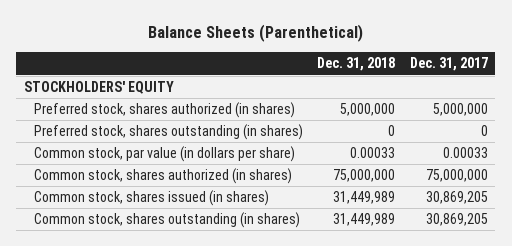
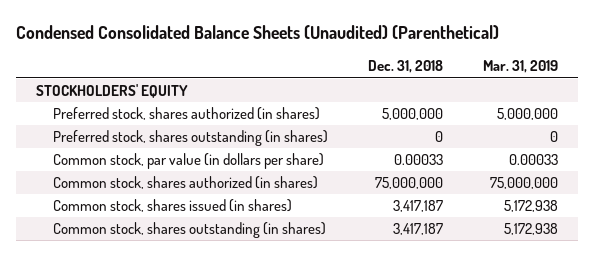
[147,24,363,43] Balance Sheets (Parenthetical) -> [15,25,499,40] Condensed Consolidated Balance Sheets (Unaudited) (Parenthetical)
[409,57,488,72] Dec. 31, 2017 -> none
none -> [482,60,558,74] Mar. 31, 2019
[333,191,396,205] 31,449,989 -> [392,200,443,213] 3,417,187
[333,213,396,227] 31,449,989 -> [392,223,443,236] 3,417,187

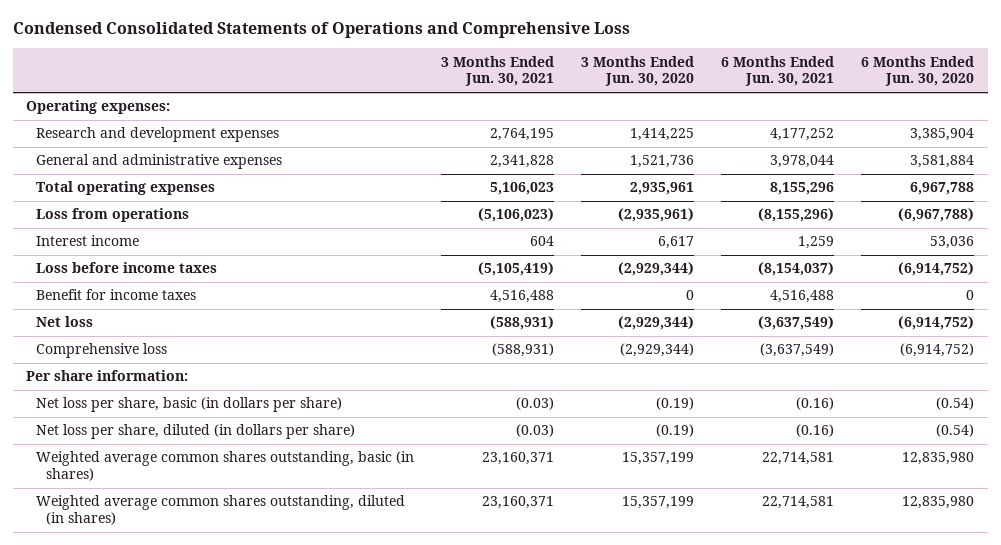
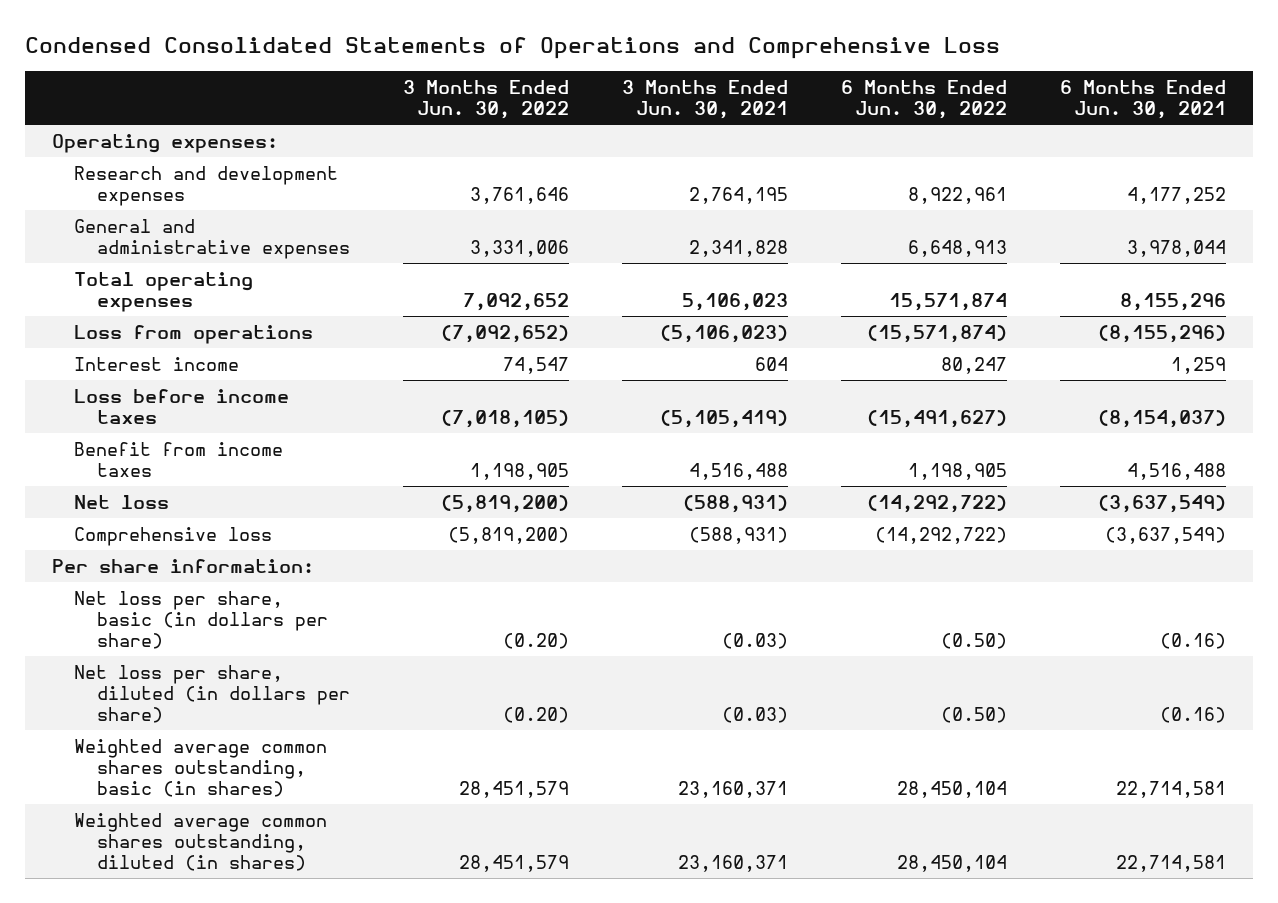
[581,55,695,87] 3 Months Ended Jun. 30, 2020 -> none
[861,55,975,87] 6 Months Ended Jun. 30, 2020 -> none
none -> [402,79,569,119] 3 Months Ended Jun. 30, 2022
none -> [841,79,1008,119] 6 Months Ended Jun. 30, 2022
[36,289,197,301] Benefit for income taxes -> [74,442,284,477] Benefit from income taxes

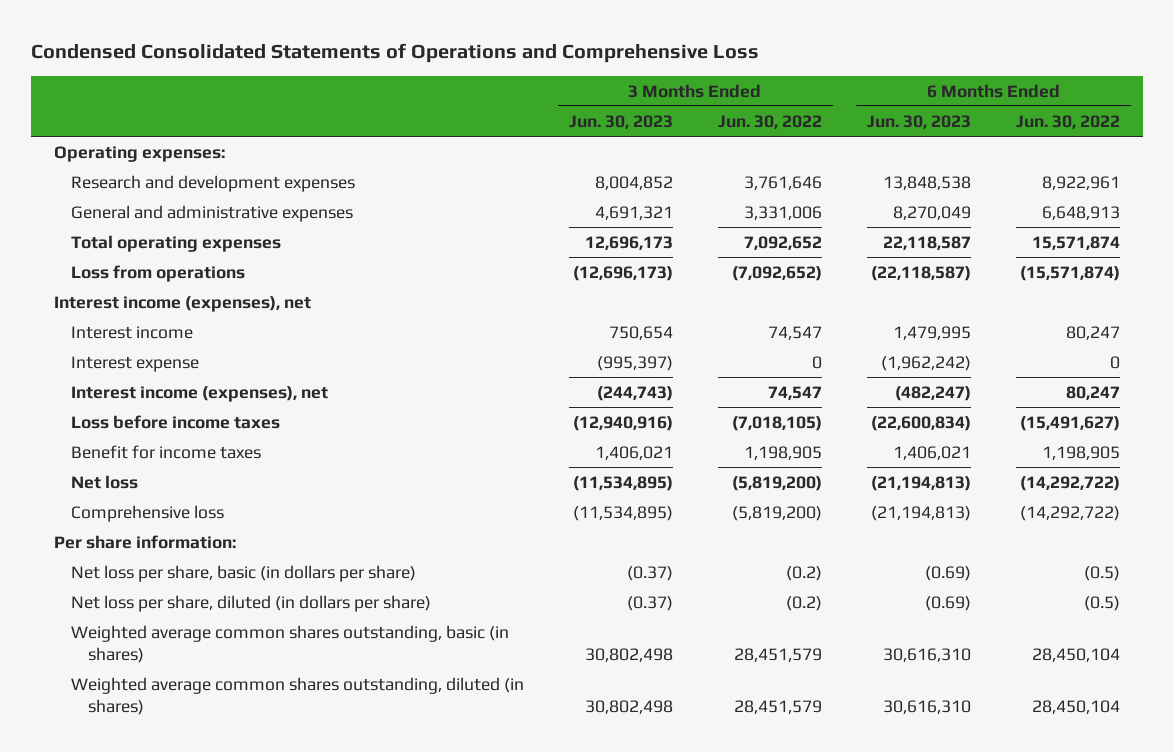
[622,79,789,119] 3 Months Ended Jun. 30, 2021 -> none
[1060,79,1227,119] 6 Months Ended Jun. 30, 2021 -> none
none -> [568,114,673,129] Jun. 30, 2023
none -> [867,114,972,129] Jun. 30, 2023
none -> [53,295,311,312] Interest income (expenses), net
none -> [70,355,199,372] Interest expense
none -> [70,385,328,402] Interest income (expenses), net
[74,442,284,477] Benefit from income taxes -> [70,444,261,459] Benefit for income taxes
[502,632,569,649] (0.20) -> [786,565,823,581] (0.2)
[941,632,1008,649] (0.50) -> [1084,565,1121,581] (0.5)
[502,706,569,723] (0.20) -> [786,595,823,611] (0.2)
[941,706,1008,723] (0.50) -> [1084,595,1121,611] (0.5)

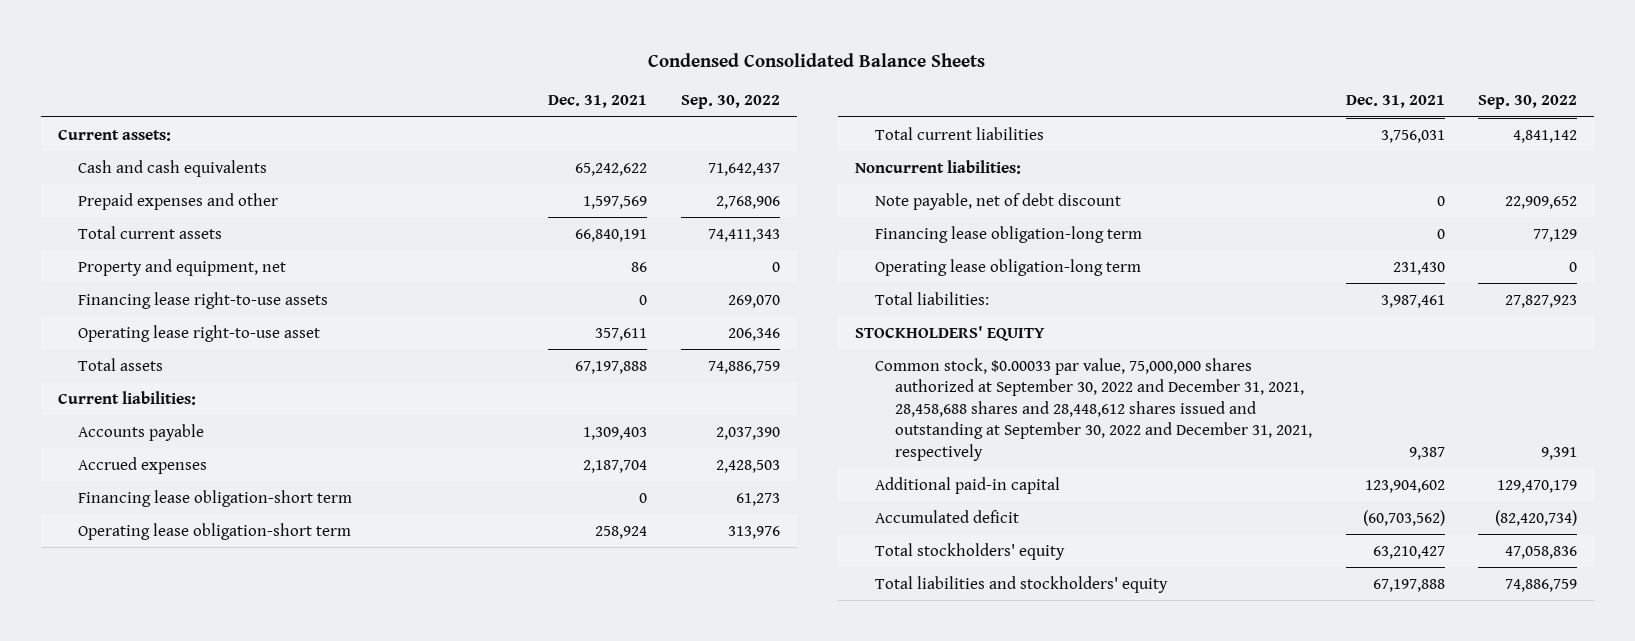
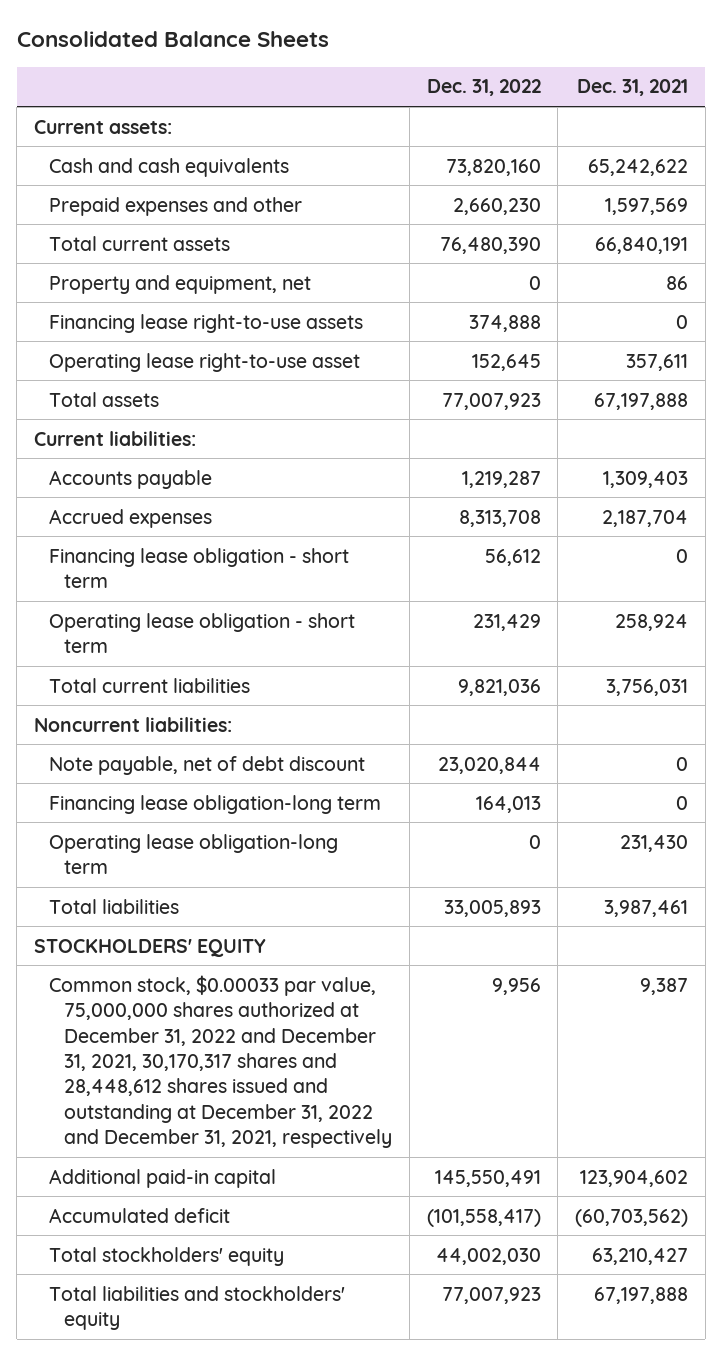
[648,52,986,67] Condensed Consolidated Balance Sheets -> [16,31,329,48] Consolidated Balance Sheets
[680,95,780,110] Sep. 30, 2022 -> none
none -> [426,79,541,97] Dec. 31, 2022
[77,489,352,507] Financing lease obligation-short term -> [48,547,349,589] Financing lease obligation - short term
[77,522,351,540] Operating lease obligation-short term -> [48,612,355,654] Operating lease obligation - short term
[875,291,990,305] Total liabilities: -> [48,898,179,914] Total liabilities
[875,357,1312,461] Common stock, $0.00033 par value, 75,000,000 shares authorized at September 30, 2022 and December 31, 2021, 28,458,688 shares and 28,448,612 shares issued and outstanding at September 30, 2022 and December 31, 2021, respectively -> [48,974,393,1149] Common stock, $0.00033 par value, 75,000,000 shares authorized at December 31, 2022 and December 31, 2021, 30,170,317 shares and 28,448,612 shares issued and outstanding at December 31, 2022 and December 31, 2021, respectively

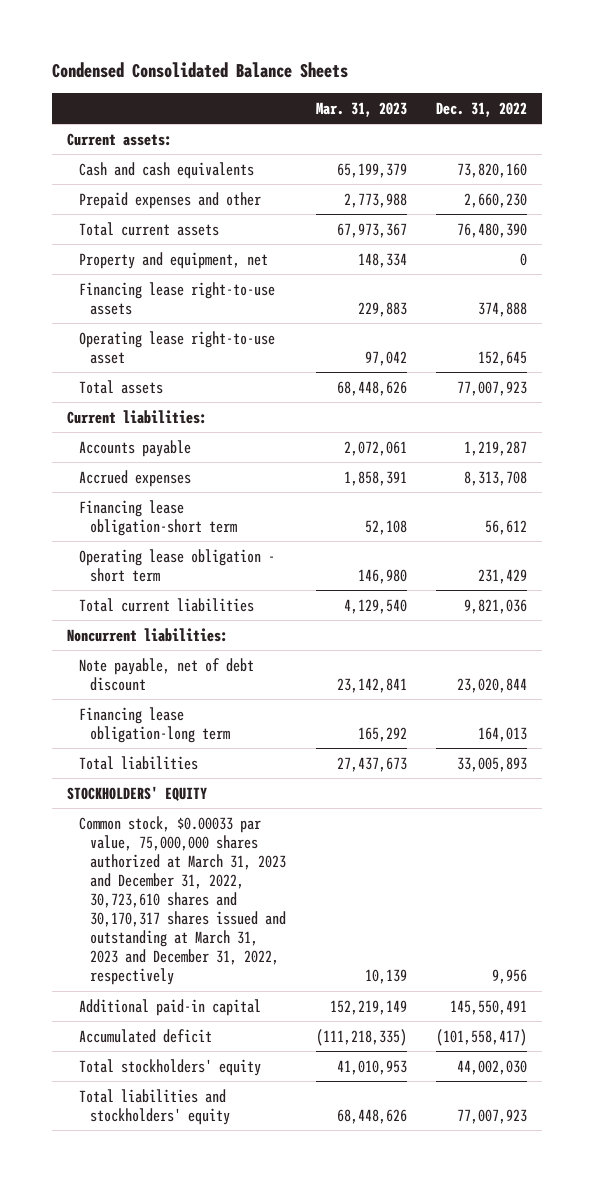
[16,31,329,48] Consolidated Balance Sheets -> [52,62,349,79] Condensed Consolidated Balance Sheets
[577,79,689,97] Dec. 31, 2021 -> none
none -> [315,101,407,117] Mar. 31, 2023
[48,547,349,589] Financing lease obligation - short term -> [78,499,237,536] Financing lease obligation-short term
[48,833,338,875] Operating lease obligation-long term -> none
[48,974,393,1149] Common stock, $0.00033 par value, 75,000,000 shares authorized at December 31, 2022 and December 31, 2021, 30,170,317 shares and 28,448,612 shares issued and outstanding at December 31, 2022 and December 31, 2021, respectively -> [78,815,286,986] Common stock, $0.00033 par value, 75,000,000 shares authorized at March 31, 2023 and December 31, 2022, 30,723,610 shares and 30,170,317 shares issued and outstanding at March 31, 2023 and December 31, 2022, respectively

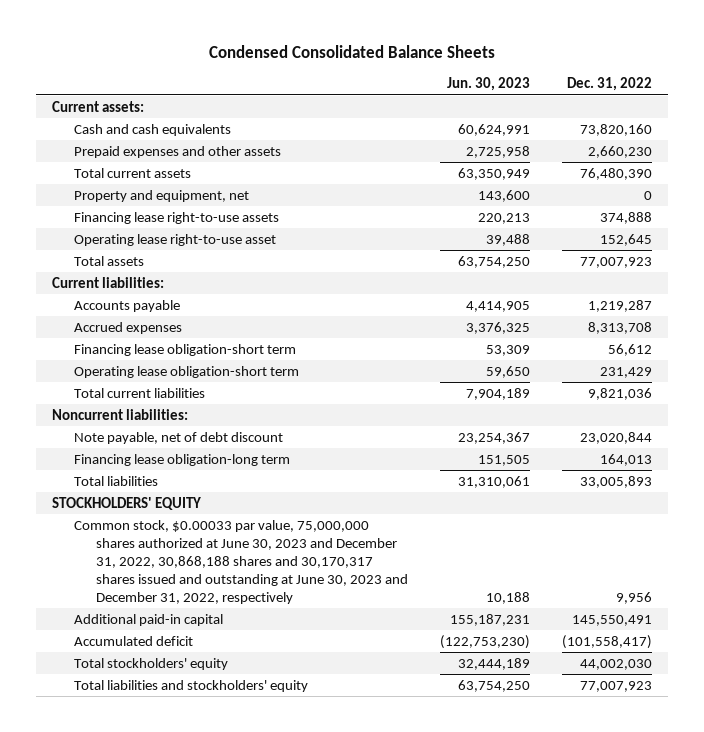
[315,101,407,117] Mar. 31, 2023 -> none
none -> [446,77,530,92] Jun. 30, 2023
[78,191,261,209] Prepaid expenses and other -> [74,145,282,158] Prepaid expenses and other assets
[78,548,275,582] Operating lease obligation - short term -> [74,365,300,378] Operating lease obligation-short term
[78,815,286,986] Common stock, $0.00033 par value, 75,000,000 shares authorized at March 31, 2023 and December 31, 2022, 30,723,610 shares and 30,170,317 shares issued and outstanding at March 31, 2023 and December 31, 2022, respectively -> [74,519,408,605] Common stock, $0.00033 par value, 75,000,000 shares authorized at June 30, 2023 and December 31, 2022, 30,868,188 shares and 30,170,317 shares issued and outstanding at June 30, 2023 and December 31, 2022, respectively

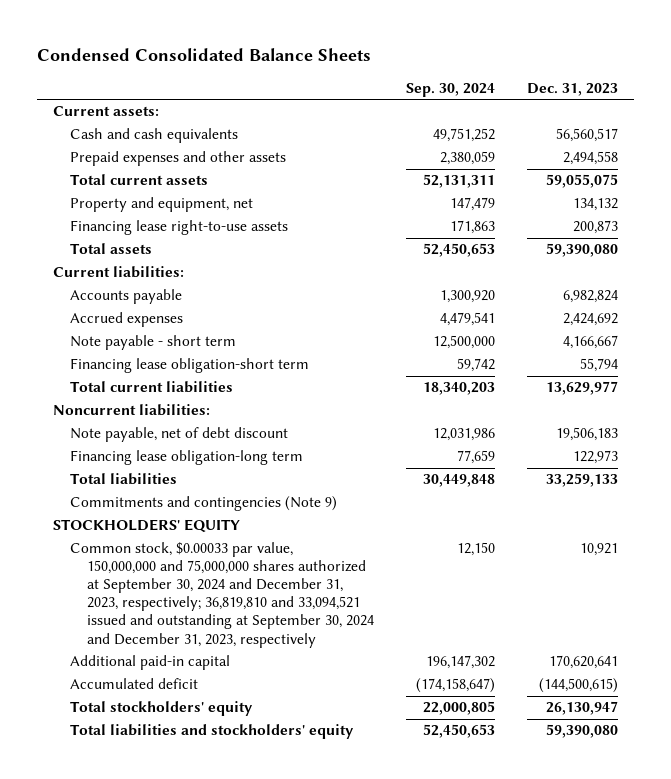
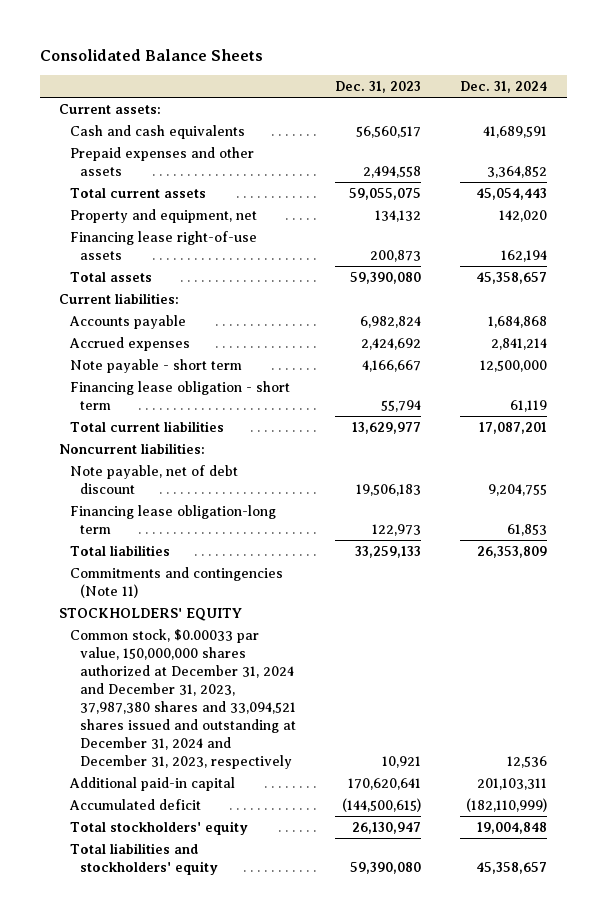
[36,48,371,62] Condensed Consolidated Balance Sheets -> [39,49,263,62] Consolidated Balance Sheets
[406,83,496,98] Sep. 30, 2024 -> none
none -> [460,81,548,94] Dec. 31, 2024
[70,220,289,236] Financing lease right-to-use assets -> [69,230,257,260] Financing lease right-of-use assets
[70,358,310,374] Financing lease obligation-short term -> [69,380,290,410] Financing lease obligation - short term
[70,496,338,512] Commitments and contingencies (Note 9) -> [69,566,283,598] Commitments and contingencies (Note 11)
[70,542,375,648] Common stock, $0.00033 par value, 150,000,000 and 75,000,000 shares authorized at September 30, 2024 and December 31, 2023, respectively; 36,819,810 and 33,094,521 issued and outstanding at September 30, 2024 and December 31, 2023, respectively -> [69,628,297,769] Common stock, $0.00033 par value, 150,000,000 shares authorized at December 31, 2024 and December 31, 2023, 37,987,380 shares and 33,094,521 shares issued and outstanding at December 31, 2024 and December 31, 2023, respectively

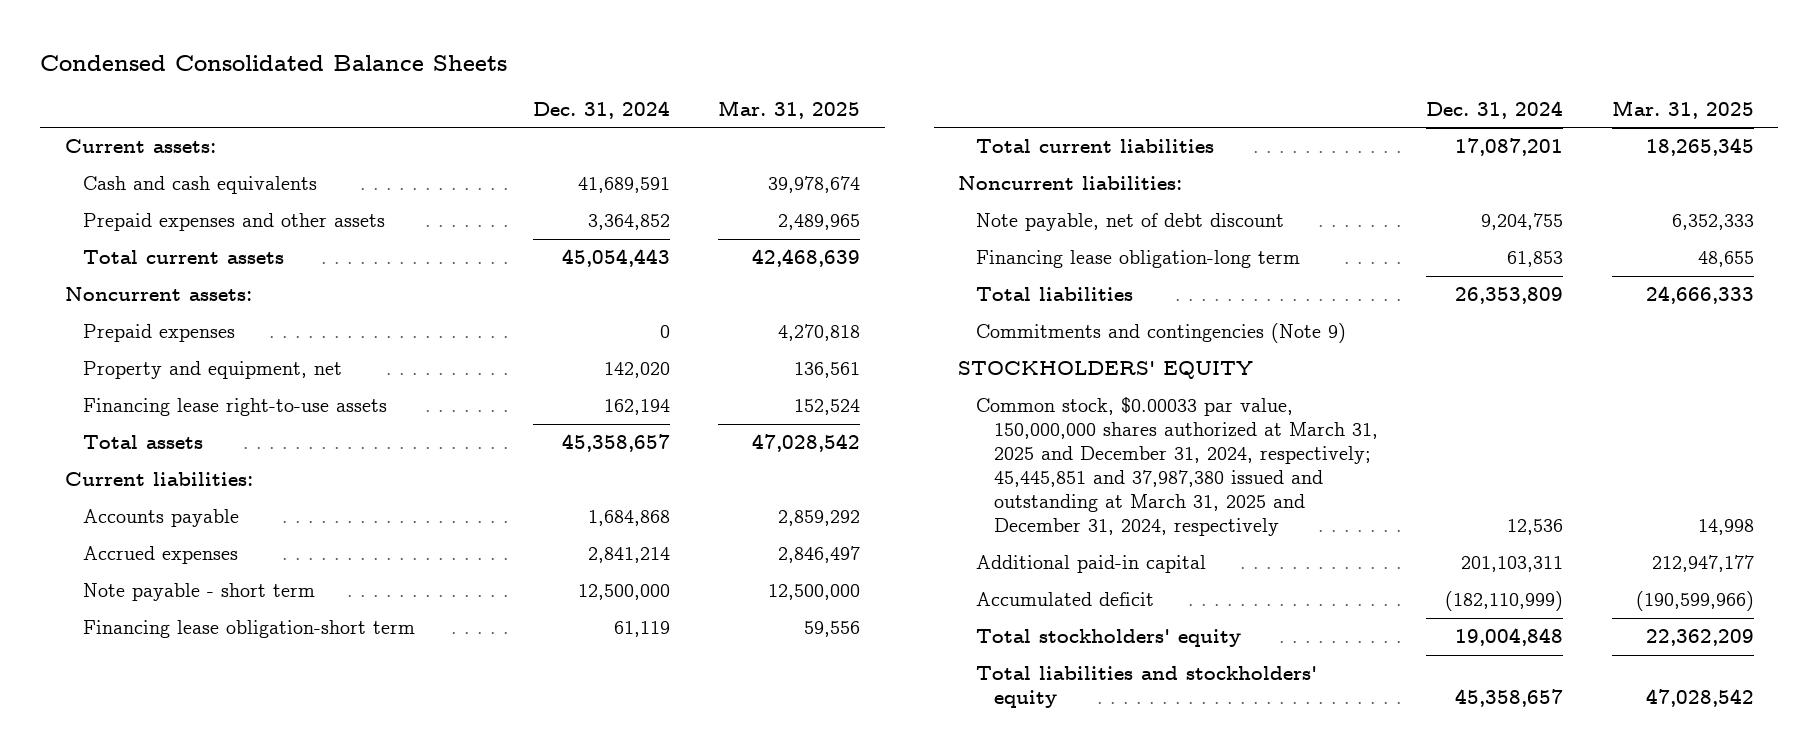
[39,49,263,62] Consolidated Balance Sheets -> [40,54,508,71] Condensed Consolidated Balance Sheets
[335,81,422,94] Dec. 31, 2023 -> none
none -> [718,99,861,119] Mar. 31, 2025
none -> [64,287,252,302] Noncurrent assets:
none -> [82,324,235,343] Prepaid expenses
[69,230,257,260] Financing lease right-of-use assets -> [82,398,387,417] Financing lease right-to-use assets
[69,380,290,410] Financing lease obligation - short term -> [82,620,415,639] Financing lease obligation-short term
[69,566,283,598] Commitments and contingencies (Note 11) -> [975,323,1346,344] Commitments and contingencies (Note 9)
[69,628,297,769] Common stock, $0.00033 par value, 150,000,000 shares authorized at December 31, 2024 and December 31, 2023, 37,987,380 shares and 33,094,521 shares issued and outstanding at December 31, 2024 and December 31, 2023, respectively -> [975,397,1378,537] Common stock, $0.00033 par value, 150,000,000 shares authorized at March 31, 2025 and December 31, 2024, respectively; 45,445,851 and 37,987,380 issued and outstanding at March 31, 2025 and December 31, 2024, respectively

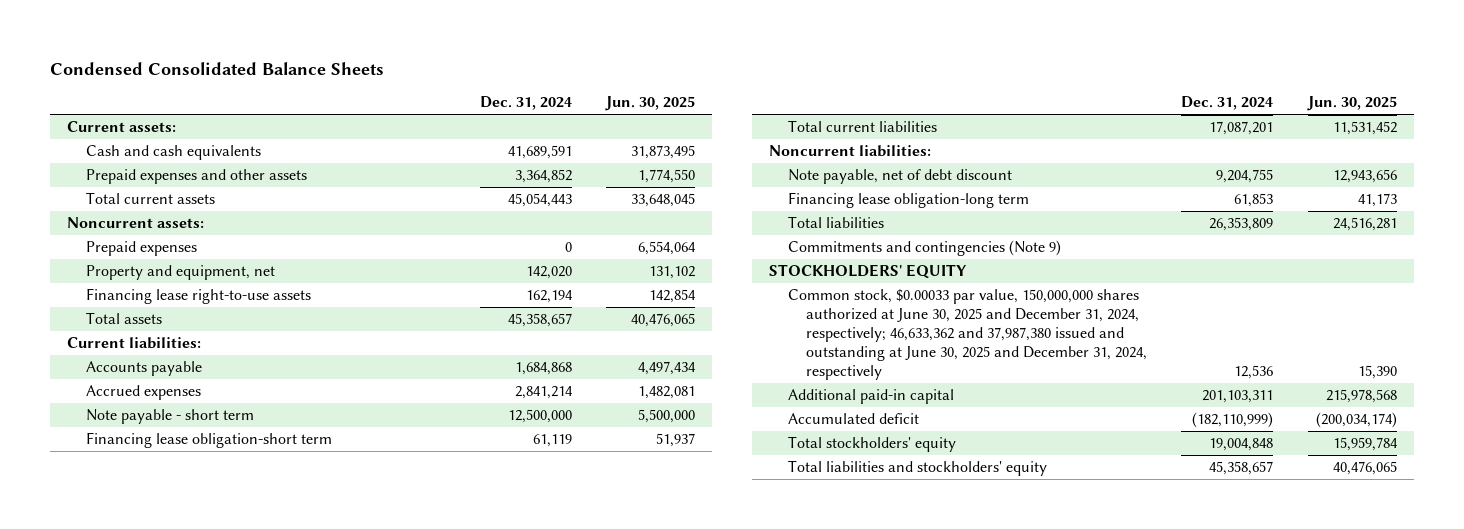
[718,99,861,119] Mar. 31, 2025 -> none
none -> [604,96,695,112] Jun. 30, 2025
[975,397,1378,537] Common stock, $0.00033 par value, 150,000,000 shares authorized at March 31, 2025 and December 31, 2024, respectively; 45,445,851 and 37,987,380 issued and outstanding at March 31, 2025 and December 31, 2024, respectively -> [787,288,1148,381] Common stock, $0.00033 par value, 150,000,000 shares authorized at June 30, 2025 and December 31, 2024, respectively; 46,633,362 and 37,987,380 issued and outstanding at June 30, 2025 and December 31, 2024, respectively

